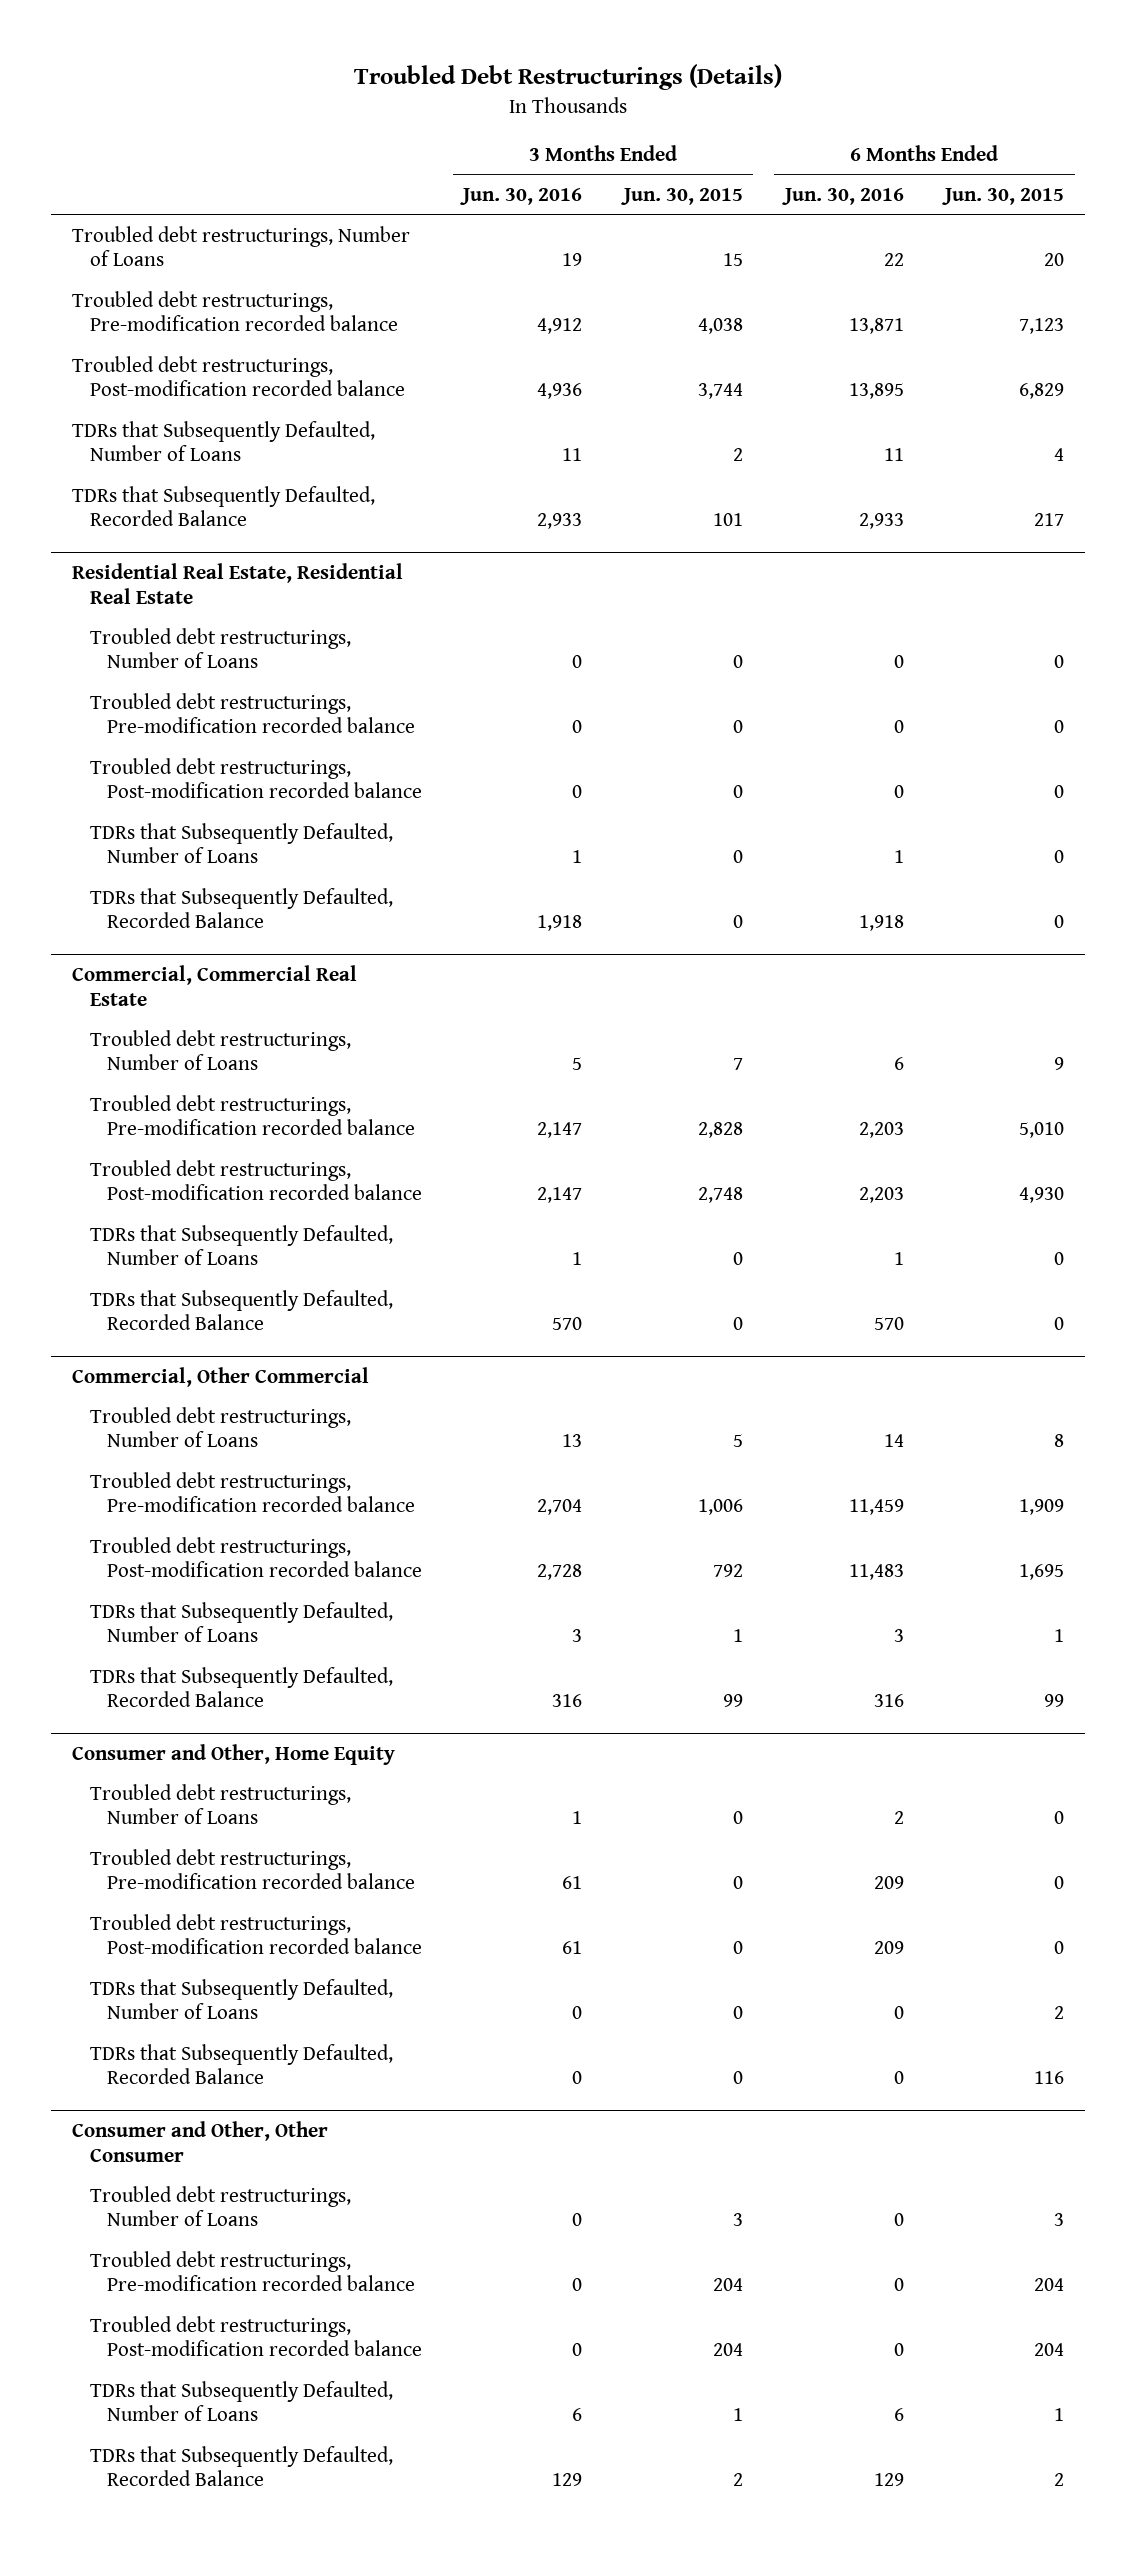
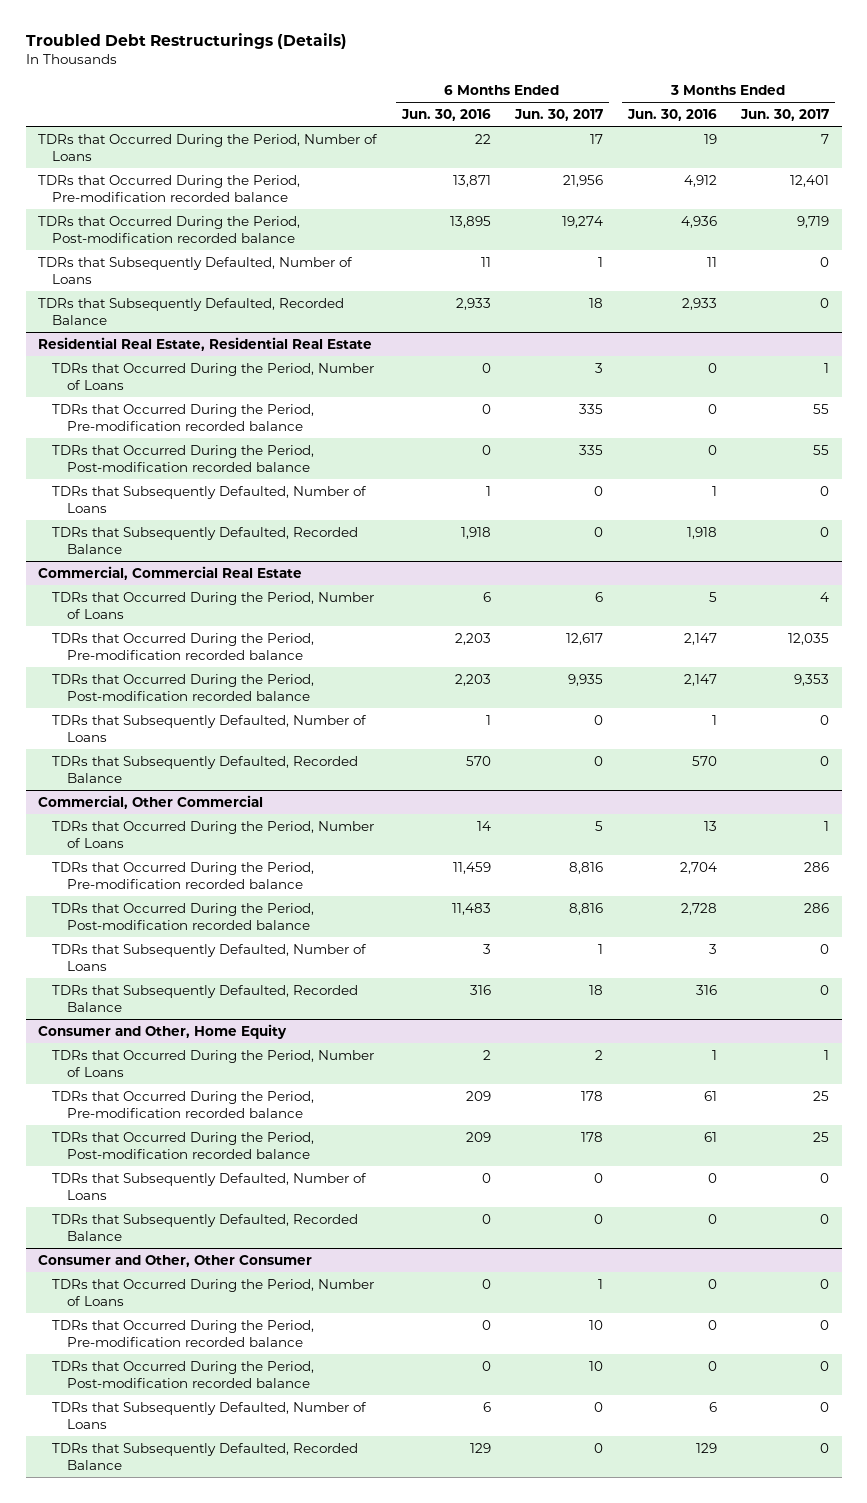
[620,187,743,205] Jun. 30, 2015 -> none
[942,187,1065,205] Jun. 30, 2015 -> none
none -> [514,108,604,121] Jun. 30, 2017
none -> [740,108,830,121] Jun. 30, 2017
[72,225,411,267] Troubled debt restructurings, Number of Loans -> [38,133,379,161] TDRs that Occurred During the Period, Number of Loans
[72,290,398,332] Troubled debt restructurings, Pre-modification recorded balance -> [38,174,301,202] TDRs that Occurred During the Period, Pre-modification recorded balance
[72,355,405,397] Troubled debt restructurings, Post-modification recorded balance -> [38,215,301,243] TDRs that Occurred During the Period, Post-modification recorded balance
[89,627,351,669] Troubled debt restructurings, Number of Loans -> [52,362,375,390] TDRs that Occurred During the Period, Number of Loans
[89,692,415,734] Troubled debt restructurings, Pre-modification recorded balance -> [52,403,315,431] TDRs that Occurred During the Period, Pre-modification recorded balance
[89,757,422,799] Troubled debt restructurings, Post-modification recorded balance -> [52,444,315,472] TDRs that Occurred During the Period, Post-modification recorded balance
[89,1029,351,1071] Troubled debt restructurings, Number of Loans -> [52,591,375,619] TDRs that Occurred During the Period, Number of Loans
[89,1094,415,1136] Troubled debt restructurings, Pre-modification recorded balance -> [52,632,315,660] TDRs that Occurred During the Period, Pre-modification recorded balance
[89,1159,422,1201] Troubled debt restructurings, Post-modification recorded balance -> [52,673,315,701] TDRs that Occurred During the Period, Post-modification recorded balance
[89,1406,351,1448] Troubled debt restructurings, Number of Loans -> [52,820,375,848] TDRs that Occurred During the Period, Number of Loans
[89,1471,415,1513] Troubled debt restructurings, Pre-modification recorded balance -> [52,861,315,889] TDRs that Occurred During the Period, Pre-modification recorded balance
[89,1536,422,1578] Troubled debt restructurings, Post-modification recorded balance -> [52,902,315,930] TDRs that Occurred During the Period, Post-modification recorded balance
[89,1783,351,1825] Troubled debt restructurings, Number of Loans -> [52,1049,375,1077] TDRs that Occurred During the Period, Number of Loans
[89,1848,415,1890] Troubled debt restructurings, Pre-modification recorded balance -> [52,1090,315,1118] TDRs that Occurred During the Period, Pre-modification recorded balance
[89,1913,422,1955] Troubled debt restructurings, Post-modification recorded balance -> [52,1131,315,1159] TDRs that Occurred During the Period, Post-modification recorded balance
[89,2185,351,2227] Troubled debt restructurings, Number of Loans -> [52,1278,375,1306] TDRs that Occurred During the Period, Number of Loans
[89,2250,415,2292] Troubled debt restructurings, Pre-modification recorded balance -> [52,1319,315,1347] TDRs that Occurred During the Period, Pre-modification recorded balance
[89,2315,422,2357] Troubled debt restructurings, Post-modification recorded balance -> [52,1360,315,1388] TDRs that Occurred During the Period, Post-modification recorded balance

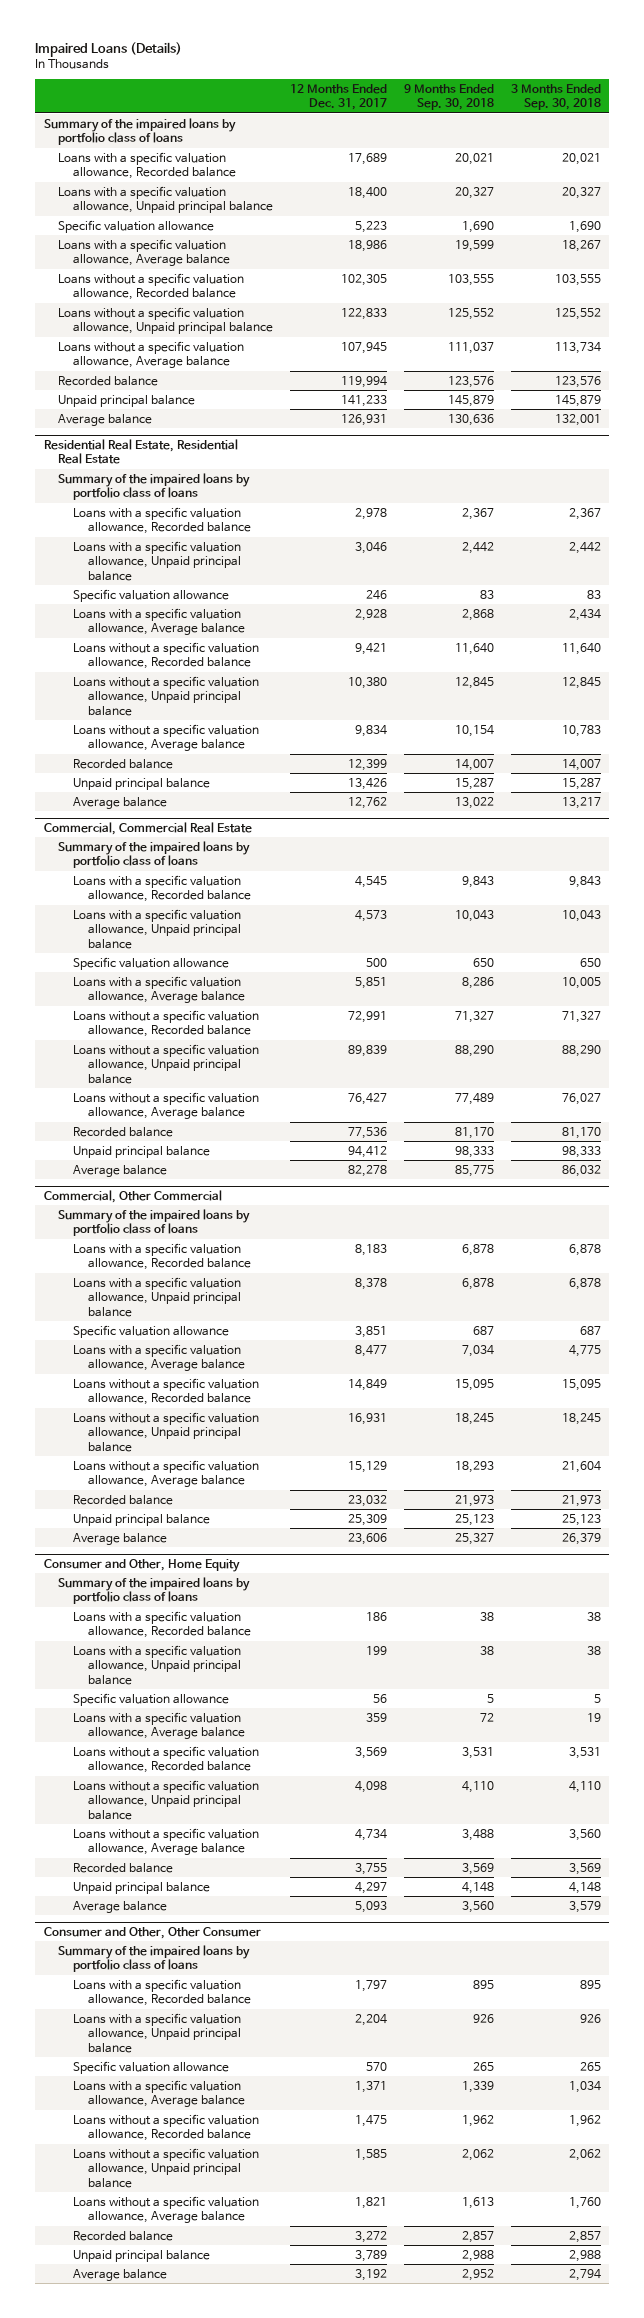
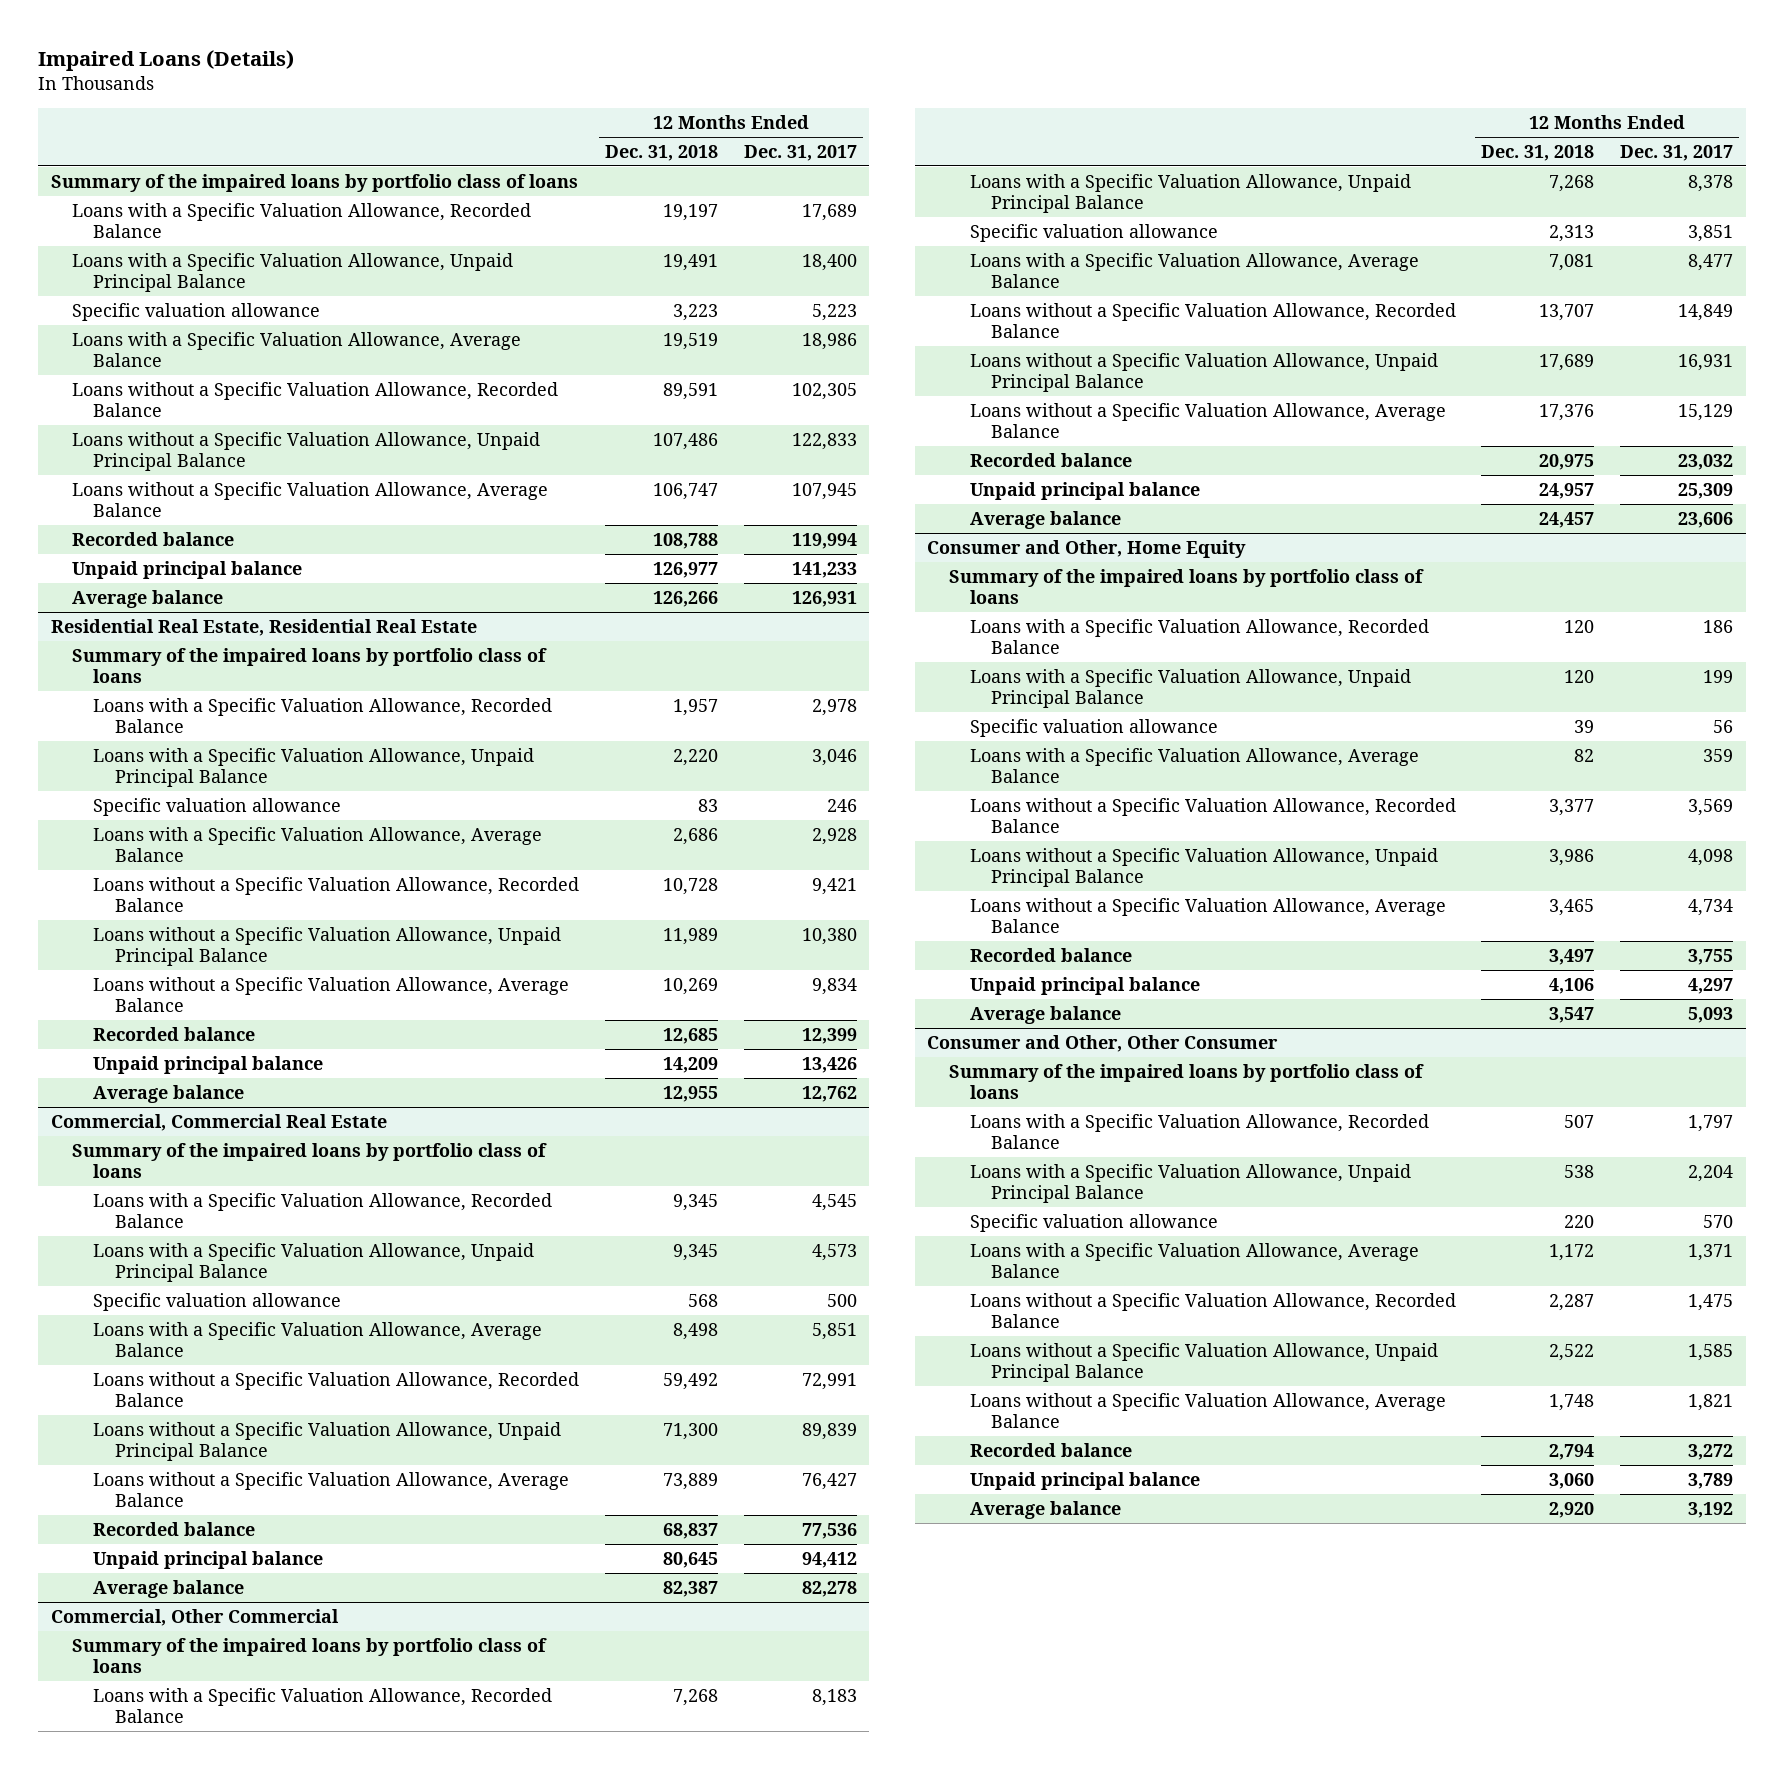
[403,83,494,111] 9 Months Ended Sep. 30, 2018 -> none
[510,83,601,111] 3 Months Ended Sep. 30, 2018 -> none
none -> [605,144,719,161] Dec. 31, 2018
[58,151,237,180] Loans with a specific valuation allowance, Recorded balance -> [72,202,532,239] Loans with a Specific Valuation Allowance, Recorded Balance
[58,185,274,214] Loans with a specific valuation allowance, Unpaid principal balance -> [72,252,514,293] Loans with a Specific Valuation Allowance, Unpaid Principal Balance
[58,238,231,267] Loans with a specific valuation allowance, Average balance -> [72,331,522,368] Loans with a Specific Valuation Allowance, Average Balance
[58,272,245,301] Loans without a specific valuation allowance, Recorded balance -> [72,381,559,418] Loans without a Specific Valuation Allowance, Recorded Balance
[58,306,274,335] Loans without a specific valuation allowance, Unpaid principal balance -> [72,431,541,472] Loans without a Specific Valuation Allowance, Unpaid Principal Balance
[58,340,245,369] Loans without a specific valuation allowance, Average balance -> [72,481,549,518] Loans without a Specific Valuation Allowance, Average Balance
[73,506,252,535] Loans with a specific valuation allowance, Recorded balance -> [93,697,553,734] Loans with a Specific Valuation Allowance, Recorded Balance
[73,540,242,581] Loans with a specific valuation allowance, Unpaid principal balance -> [93,747,535,788] Loans with a Specific Valuation Allowance, Unpaid Principal Balance
[73,607,246,636] Loans with a specific valuation allowance, Average balance -> [93,826,543,863] Loans with a Specific Valuation Allowance, Average Balance
[73,641,260,670] Loans without a specific valuation allowance, Recorded balance -> [93,876,580,913] Loans without a Specific Valuation Allowance, Recorded Balance
[73,675,260,716] Loans without a specific valuation allowance, Unpaid principal balance -> [93,926,562,967] Loans without a Specific Valuation Allowance, Unpaid Principal Balance
[73,723,260,752] Loans without a specific valuation allowance, Average balance -> [93,976,570,1013] Loans without a Specific Valuation Allowance, Average Balance
[73,874,252,903] Loans with a specific valuation allowance, Recorded balance -> [93,1192,553,1229] Loans with a Specific Valuation Allowance, Recorded Balance
[73,908,242,949] Loans with a specific valuation allowance, Unpaid principal balance -> [93,1242,535,1283] Loans with a Specific Valuation Allowance, Unpaid Principal Balance
[73,975,246,1004] Loans with a specific valuation allowance, Average balance -> [93,1321,543,1358] Loans with a Specific Valuation Allowance, Average Balance
[73,1009,260,1038] Loans without a specific valuation allowance, Recorded balance -> [93,1371,580,1408] Loans without a Specific Valuation Allowance, Recorded Balance
[73,1043,260,1084] Loans without a specific valuation allowance, Unpaid principal balance -> [93,1421,562,1462] Loans without a Specific Valuation Allowance, Unpaid Principal Balance
[73,1091,260,1120] Loans without a specific valuation allowance, Average balance -> [93,1471,570,1508] Loans without a Specific Valuation Allowance, Average Balance
[73,1242,252,1271] Loans with a specific valuation allowance, Recorded balance -> [93,1687,553,1724] Loans with a Specific Valuation Allowance, Recorded Balance
[73,1276,242,1317] Loans with a specific valuation allowance, Unpaid principal balance -> [969,173,1411,214] Loans with a Specific Valuation Allowance, Unpaid Principal Balance
[73,1343,246,1372] Loans with a specific valuation allowance, Average balance -> [969,252,1419,289] Loans with a Specific Valuation Allowance, Average Balance
[73,1377,260,1406] Loans without a specific valuation allowance, Recorded balance -> [969,302,1456,339] Loans without a Specific Valuation Allowance, Recorded Balance
[73,1411,260,1452] Loans without a specific valuation allowance, Unpaid principal balance -> [969,352,1438,393] Loans without a Specific Valuation Allowance, Unpaid Principal Balance
[73,1459,260,1488] Loans without a specific valuation allowance, Average balance -> [969,402,1446,439] Loans without a Specific Valuation Allowance, Average Balance
[73,1610,252,1639] Loans with a specific valuation allowance, Recorded balance -> [969,618,1429,655] Loans with a Specific Valuation Allowance, Recorded Balance
[73,1644,242,1685] Loans with a specific valuation allowance, Unpaid principal balance -> [969,668,1411,709] Loans with a Specific Valuation Allowance, Unpaid Principal Balance
[73,1711,246,1740] Loans with a specific valuation allowance, Average balance -> [969,747,1419,784] Loans with a Specific Valuation Allowance, Average Balance
[73,1745,260,1774] Loans without a specific valuation allowance, Recorded balance -> [969,797,1456,834] Loans without a Specific Valuation Allowance, Recorded Balance
[73,1779,260,1820] Loans without a specific valuation allowance, Unpaid principal balance -> [969,847,1438,888] Loans without a Specific Valuation Allowance, Unpaid Principal Balance
[73,1827,260,1856] Loans without a specific valuation allowance, Average balance -> [969,897,1446,934] Loans without a Specific Valuation Allowance, Average Balance
[73,1978,252,2007] Loans with a specific valuation allowance, Recorded balance -> [969,1113,1429,1150] Loans with a Specific Valuation Allowance, Recorded Balance
[73,2012,242,2053] Loans with a specific valuation allowance, Unpaid principal balance -> [969,1163,1411,1204] Loans with a Specific Valuation Allowance, Unpaid Principal Balance
[73,2079,246,2108] Loans with a specific valuation allowance, Average balance -> [969,1242,1419,1279] Loans with a Specific Valuation Allowance, Average Balance
[73,2113,260,2142] Loans without a specific valuation allowance, Recorded balance -> [969,1292,1456,1329] Loans without a Specific Valuation Allowance, Recorded Balance
[73,2147,260,2188] Loans without a specific valuation allowance, Unpaid principal balance -> [969,1342,1438,1383] Loans without a Specific Valuation Allowance, Unpaid Principal Balance
[73,2195,260,2224] Loans without a specific valuation allowance, Average balance -> [969,1392,1446,1429] Loans without a Specific Valuation Allowance, Average Balance

